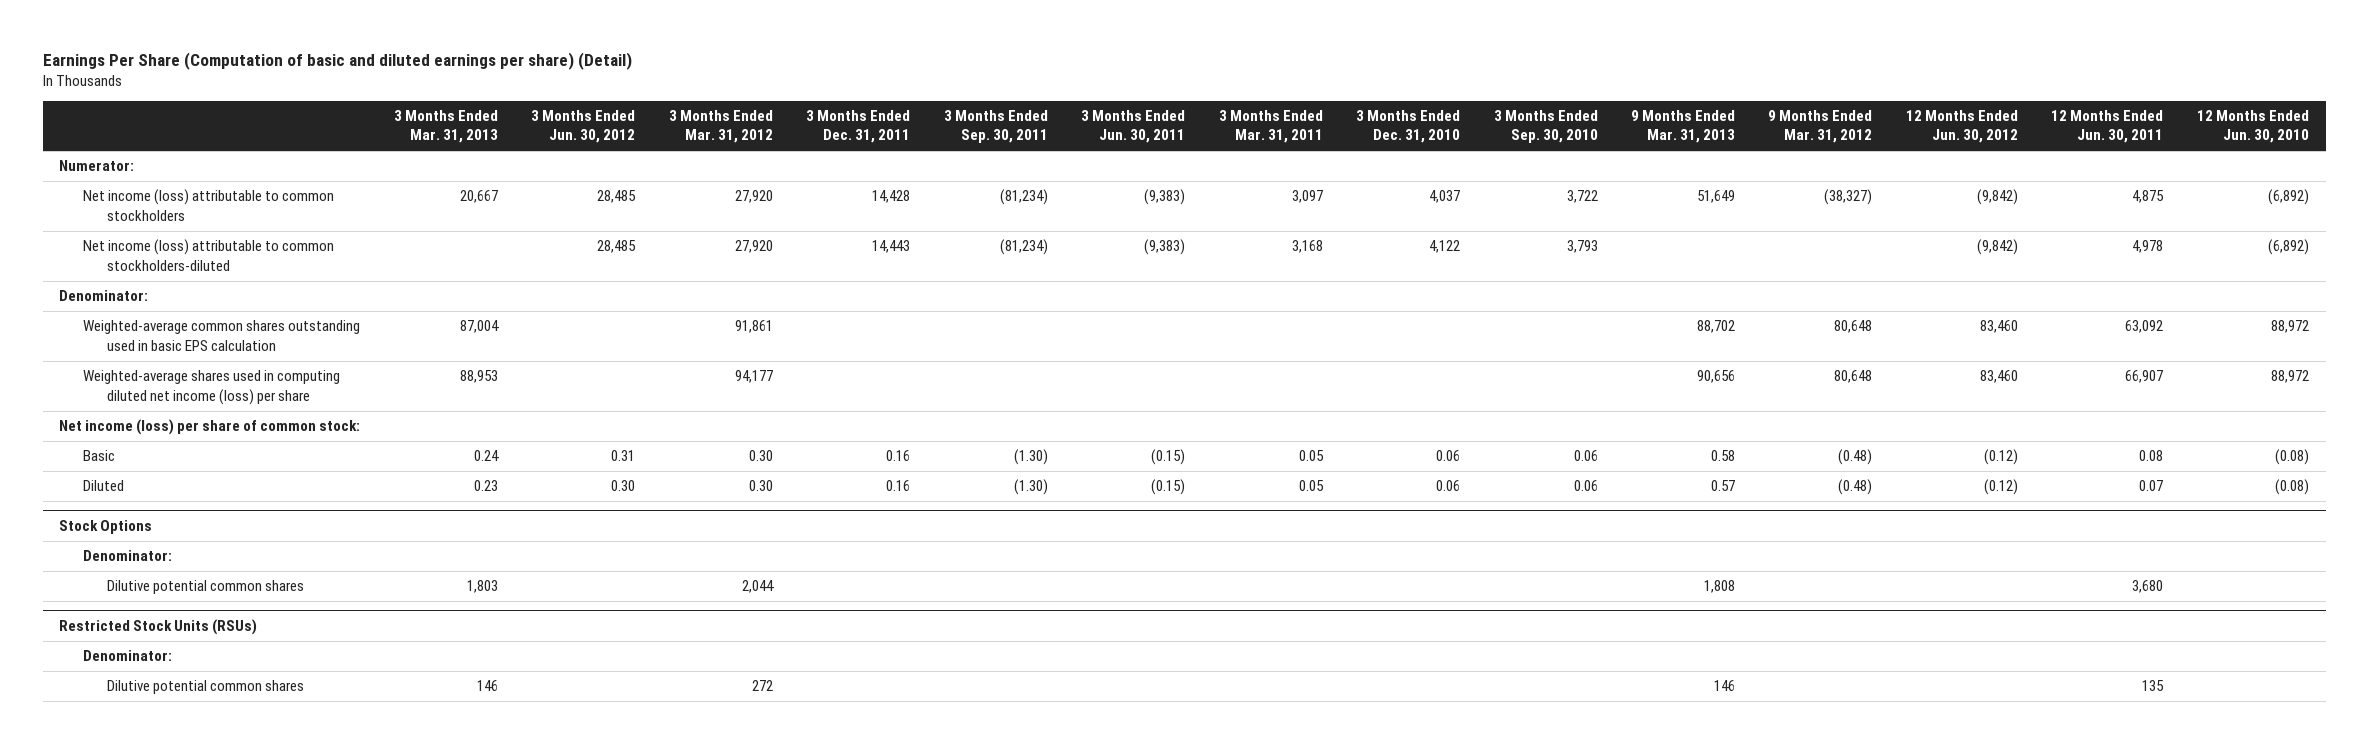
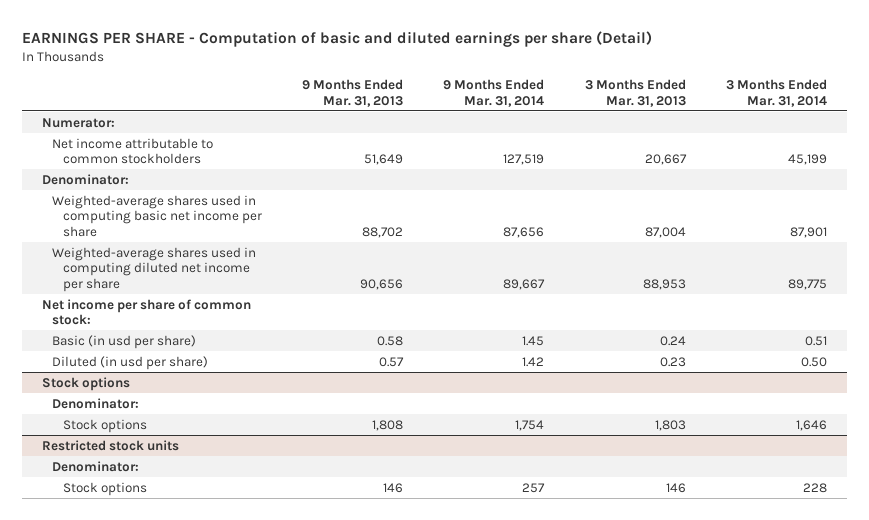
[42,51,632,70] Earnings Per Share (Computation of basic and diluted earnings per share) (Detail) -> [21,30,652,47] EARNINGS PER SHARE - Computation of basic and diluted earnings per share (Detail)
[531,110,636,144] 3 Months Ended Jun. 30, 2012 -> none
[668,110,773,144] 3 Months Ended Mar. 31, 2012 -> none
[806,110,911,144] 3 Months Ended Dec. 31, 2011 -> none
[943,110,1048,144] 3 Months Ended Sep. 30, 2011 -> none
[1081,110,1186,144] 3 Months Ended Jun. 30, 2011 -> none
[1218,110,1323,144] 3 Months Ended Mar. 31, 2011 -> none
[1356,110,1461,144] 3 Months Ended Dec. 31, 2010 -> none
[1493,110,1598,144] 3 Months Ended Sep. 30, 2010 -> none
[1768,110,1873,144] 9 Months Ended Mar. 31, 2012 -> none
[1905,110,2018,144] 12 Months Ended Jun. 30, 2012 -> none
[2051,110,2164,144] 12 Months Ended Jun. 30, 2011 -> none
[2196,110,2309,144] 12 Months Ended Jun. 30, 2010 -> none
none -> [443,78,545,107] 9 Months Ended Mar. 31, 2014
none -> [725,78,827,107] 3 Months Ended Mar. 31, 2014
[83,239,335,271] Net income (loss) attributable to common stockholders-diluted -> none
[83,189,335,221] Net income (loss) attributable to common stockholders -> [52,137,214,165] Net income attributable to common stockholders
[83,320,361,351] Weighted-average common shares outstanding used in basic EPS calculation -> [52,194,262,238] Weighted-average shares used in computing basic net income per share
[83,370,341,405] Weighted-average shares used in computing diluted net income (loss) per share -> [52,246,257,293] Weighted-average shares used in computing diluted net income per share
[59,419,361,436] Net income (loss) per share of common stock: -> [41,298,251,326] Net income per share of common stock:
[83,450,116,462] Basic -> [52,334,197,349] Basic (in usd per share)
[83,480,125,492] Diluted -> [52,355,209,370] Diluted (in usd per share)
[59,520,153,535] Stock Options -> [41,376,130,391] Stock options
[106,580,304,595] Dilutive potential common shares -> [62,418,147,433] Stock options
[59,619,258,636] Restricted Stock Units (RSUs) -> [41,439,179,451] Restricted stock units
[106,680,304,695] Dilutive potential common shares -> [62,481,147,496] Stock options

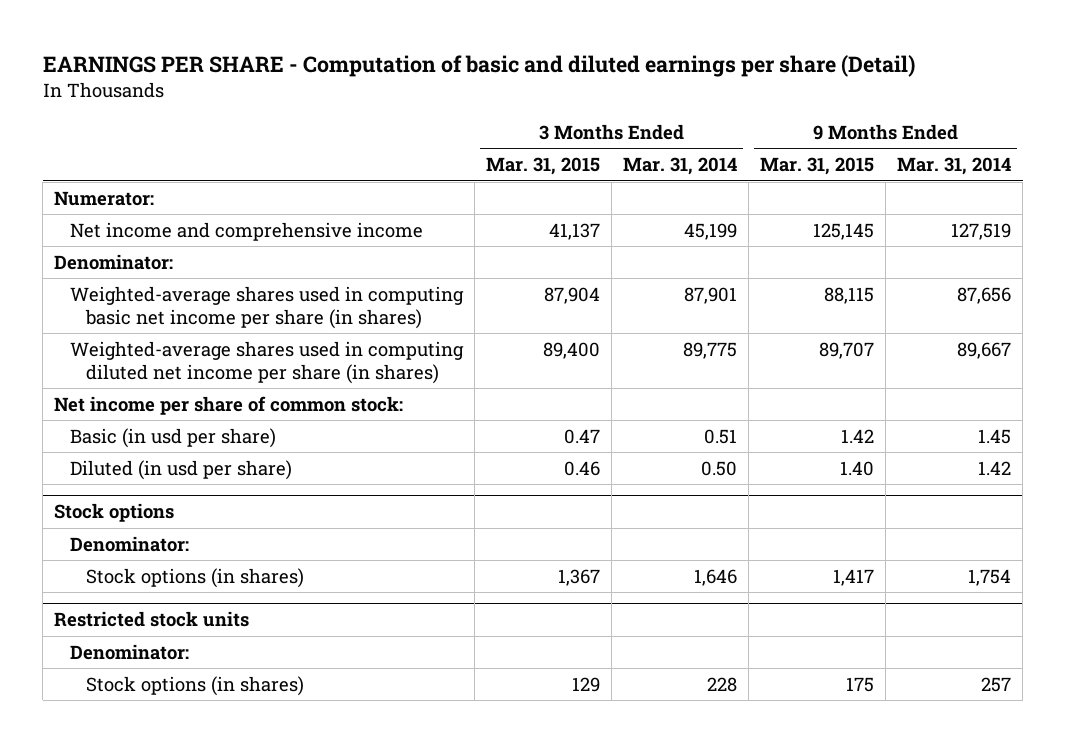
[302,78,404,107] 9 Months Ended Mar. 31, 2013 -> none
[584,78,686,107] 3 Months Ended Mar. 31, 2013 -> none
none -> [486,157,601,176] Mar. 31, 2015
none -> [760,157,875,176] Mar. 31, 2015
[52,137,214,165] Net income attributable to common stockholders -> [70,221,424,241] Net income and comprehensive income
[52,194,262,238] Weighted-average shares used in computing basic net income per share -> [70,285,465,330] Weighted-average shares used in computing basic net income per share (in shares)
[52,246,257,293] Weighted-average shares used in computing diluted net income per share -> [70,340,465,385] Weighted-average shares used in computing diluted net income per share (in shares)
[62,418,147,433] Stock options -> [85,567,304,588] Stock options (in shares)
[62,481,147,496] Stock options -> [85,675,304,696] Stock options (in shares)

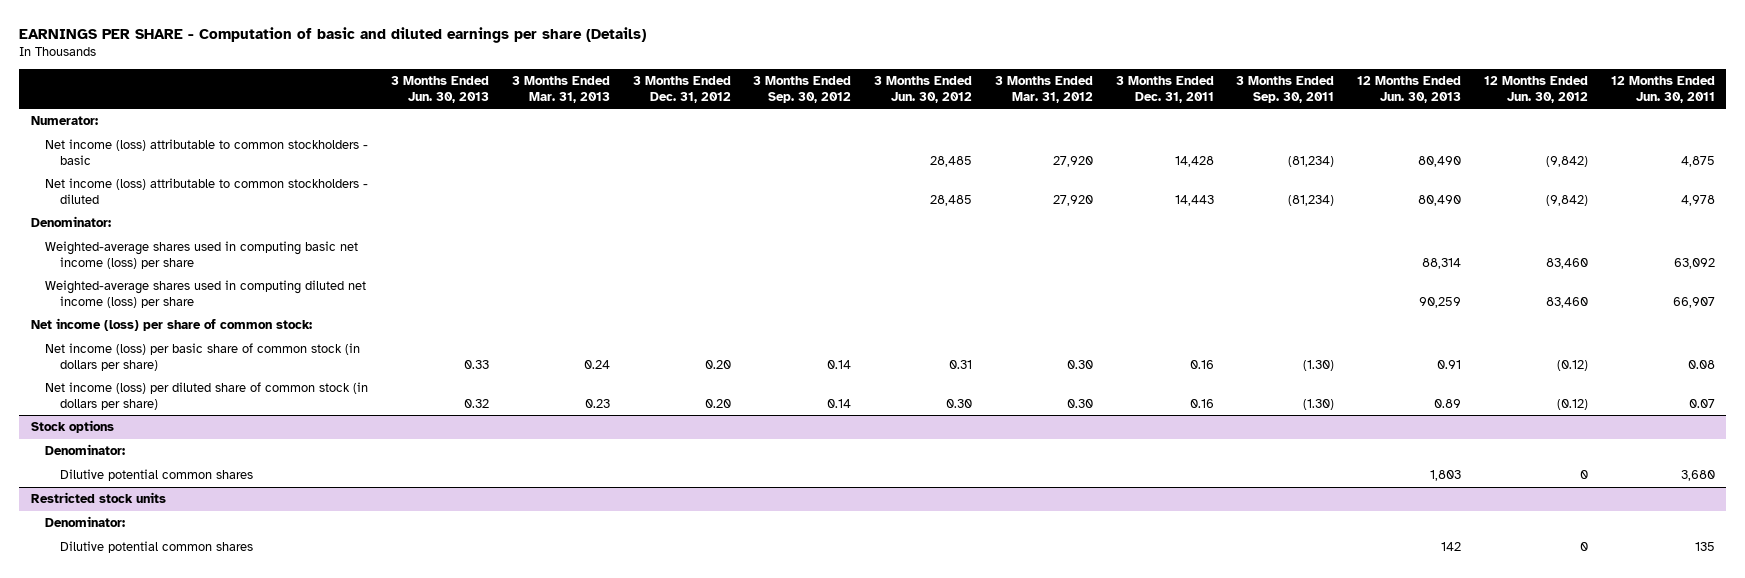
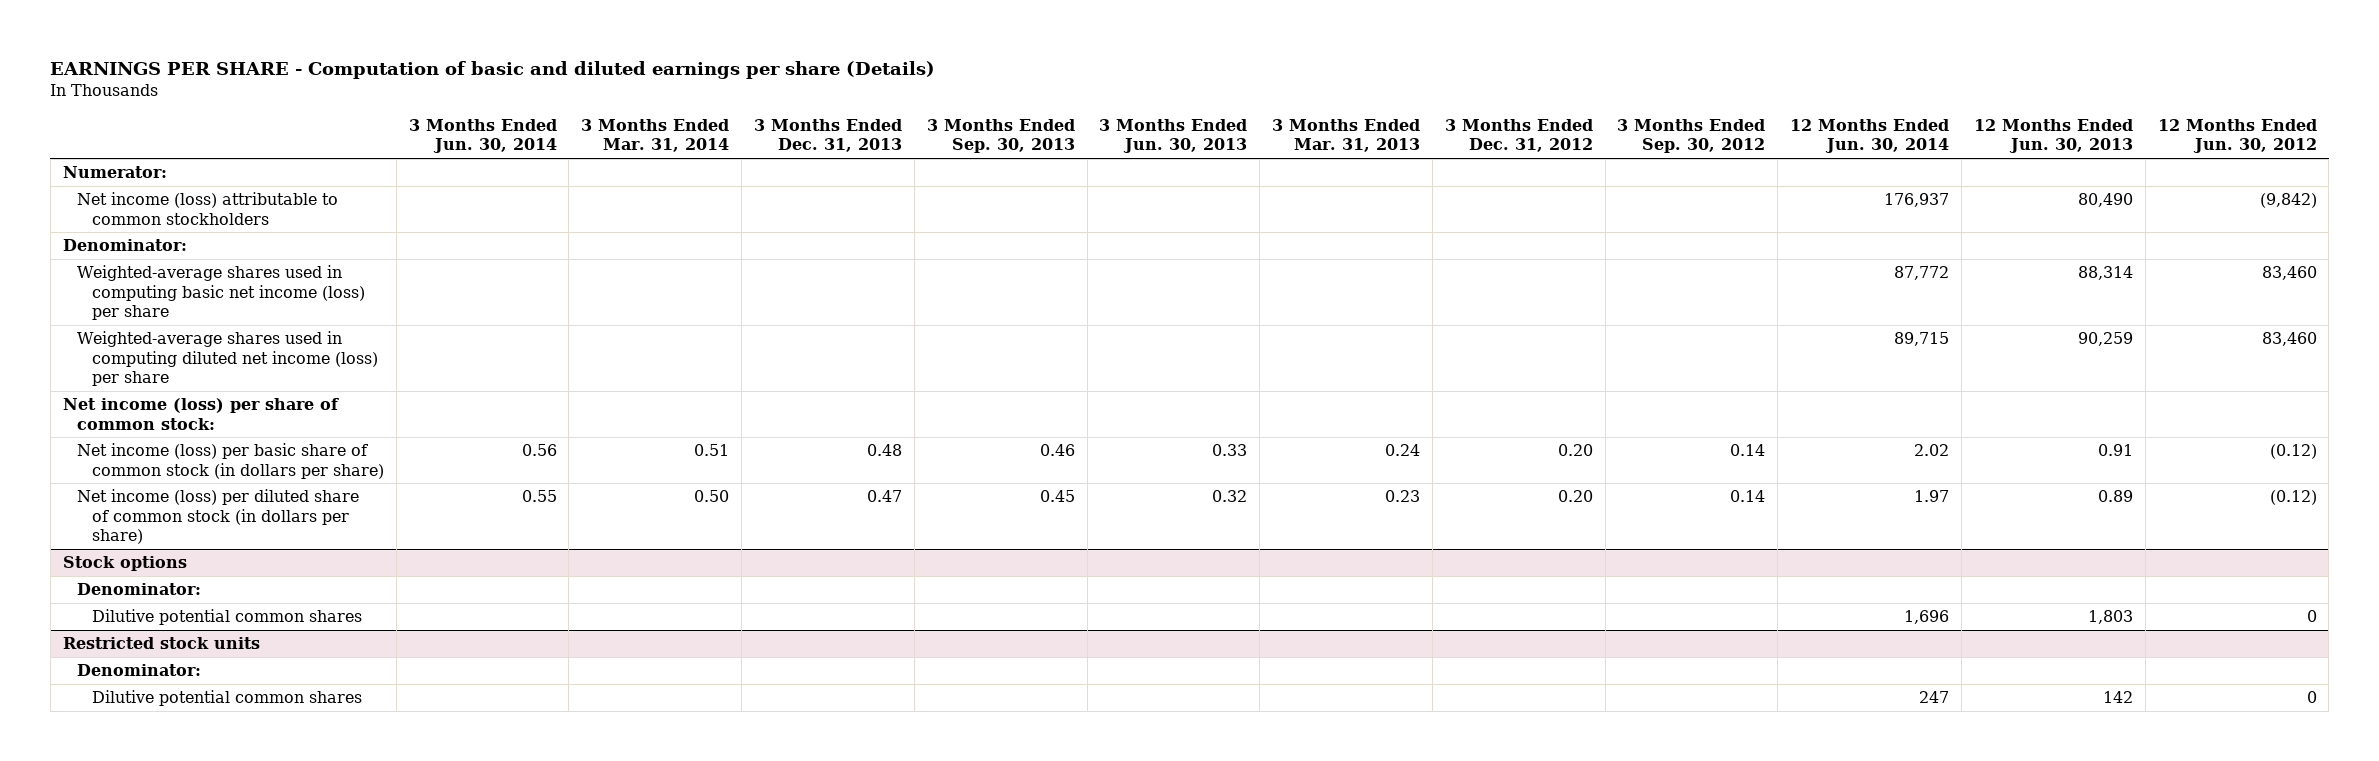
[874,76,973,103] 3 Months Ended Jun. 30, 2012 -> none
[994,76,1093,103] 3 Months Ended Mar. 31, 2012 -> none
[1115,76,1214,103] 3 Months Ended Dec. 31, 2011 -> none
[1236,76,1335,103] 3 Months Ended Sep. 30, 2011 -> none
[1610,76,1715,103] 12 Months Ended Jun. 30, 2011 -> none
none -> [408,119,557,154] 3 Months Ended Jun. 30, 2014
none -> [581,119,730,153] 3 Months Ended Mar. 31, 2014
none -> [754,119,903,153] 3 Months Ended Dec. 31, 2013
none -> [926,119,1075,154] 3 Months Ended Sep. 30, 2013
none -> [1790,119,1950,154] 12 Months Ended Jun. 30, 2014
[45,178,369,204] Net income (loss) attributable to common stockholders - diluted -> none
[45,139,369,165] Net income (loss) attributable to common stockholders - basic -> [77,192,339,225] Net income (loss) attributable to common stockholders

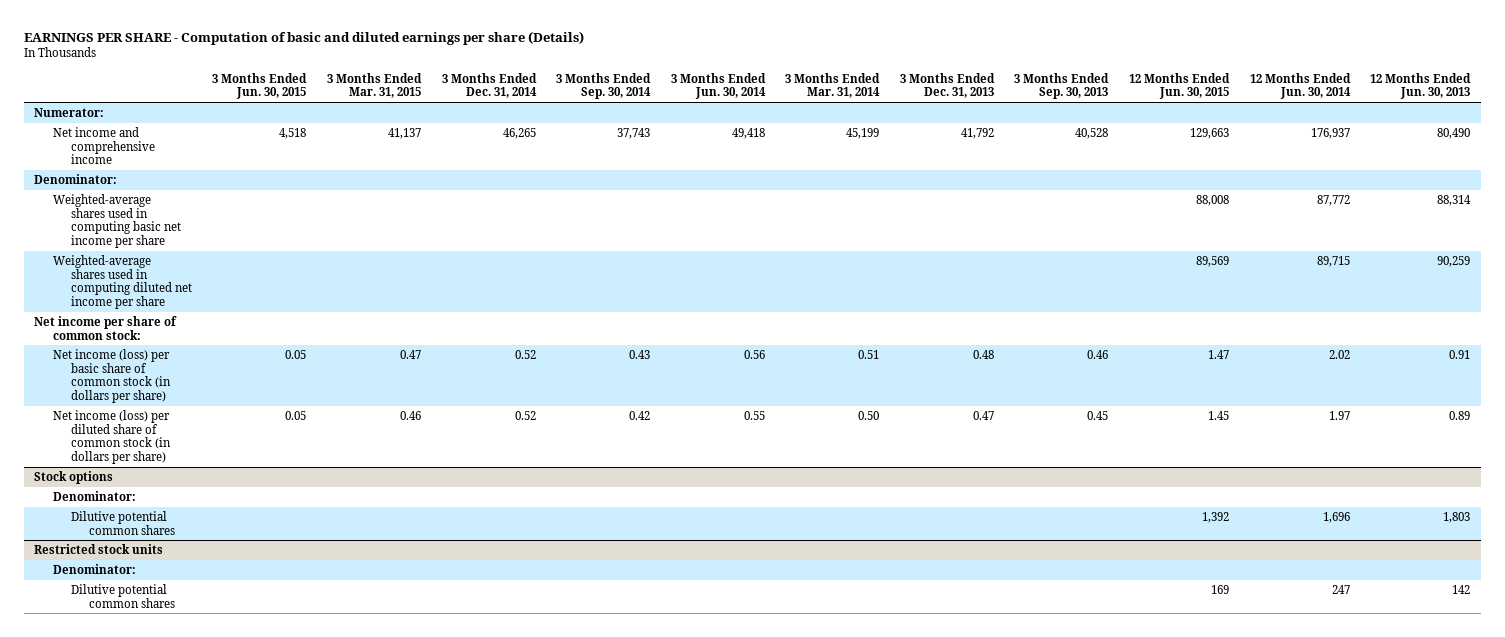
[1099,119,1248,154] 3 Months Ended Jun. 30, 2013 -> none
[1272,119,1421,153] 3 Months Ended Mar. 31, 2013 -> none
[1444,119,1593,153] 3 Months Ended Dec. 31, 2012 -> none
[1617,119,1766,154] 3 Months Ended Sep. 30, 2012 -> none
[2157,119,2317,154] 12 Months Ended Jun. 30, 2012 -> none
none -> [212,72,308,100] 3 Months Ended Jun. 30, 2015
none -> [326,72,422,99] 3 Months Ended Mar. 31, 2015
none -> [441,72,537,99] 3 Months Ended Dec. 31, 2014
none -> [556,72,652,100] 3 Months Ended Sep. 30, 2014
none -> [1129,72,1231,100] 12 Months Ended Jun. 30, 2015
[77,192,339,225] Net income (loss) attributable to common stockholders -> none
none -> [52,127,155,165] Net income and comprehensive income
[77,265,365,320] Weighted-average shares used in computing basic net income (loss) per share -> [52,194,181,249] Weighted-average shares used in computing basic net income per share
[77,331,378,386] Weighted-average shares used in computing diluted net income (loss) per share -> [52,255,192,310] Weighted-average shares used in computing diluted net income per share
[62,398,339,430] Net income (loss) per share of common stock: -> [34,316,178,340] Net income per share of common stock:

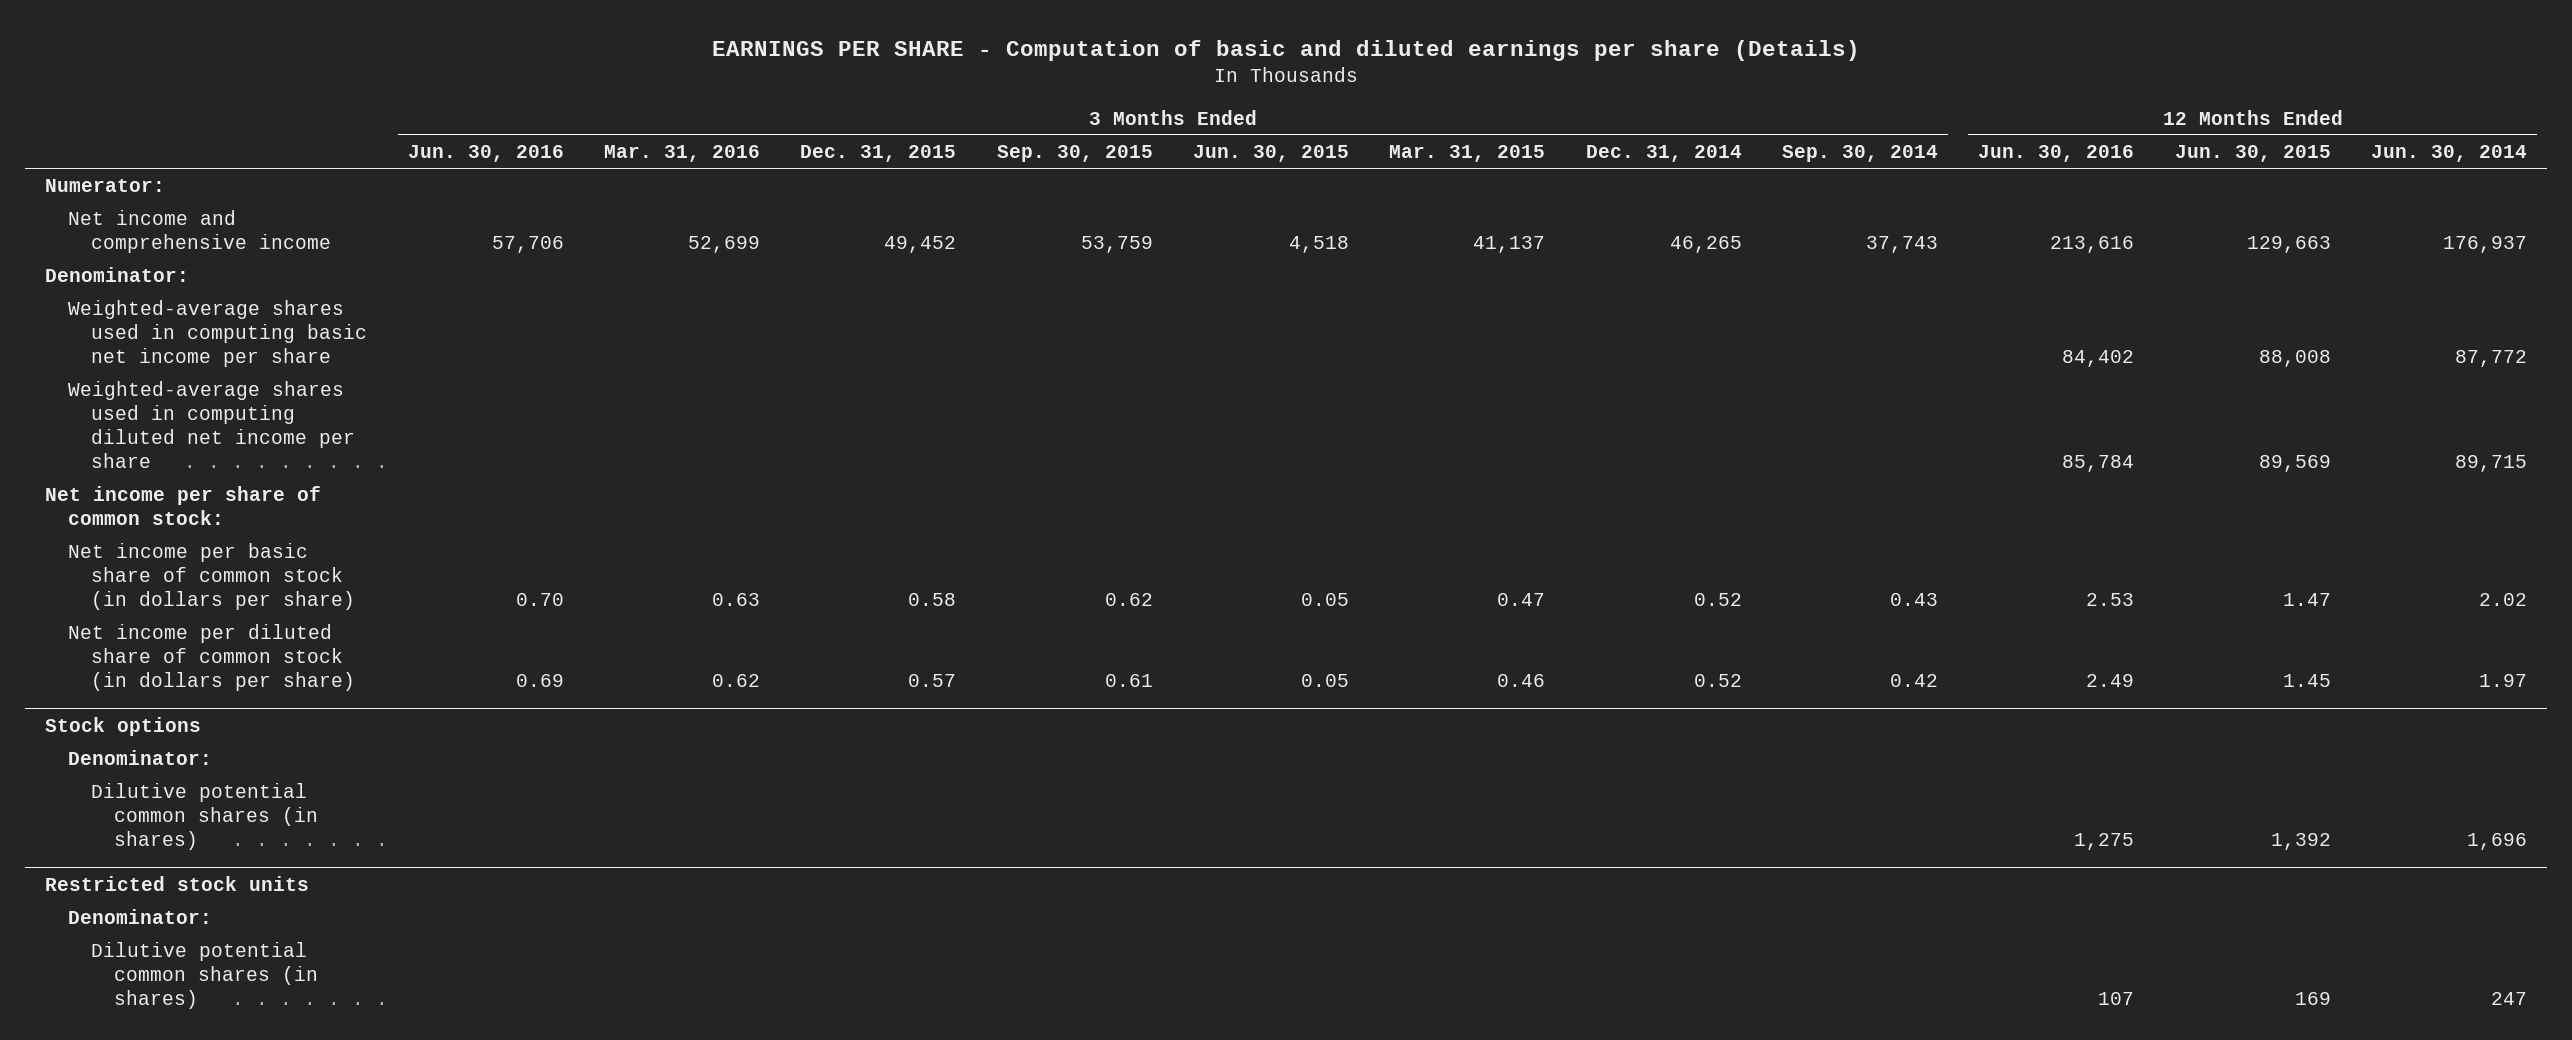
[670,72,766,100] 3 Months Ended Jun. 30, 2014 -> none
[785,72,881,99] 3 Months Ended Mar. 31, 2014 -> none
[899,72,995,99] 3 Months Ended Dec. 31, 2013 -> none
[1014,72,1110,100] 3 Months Ended Sep. 30, 2013 -> none
[1370,72,1472,100] 12 Months Ended Jun. 30, 2013 -> none
none -> [407,144,564,162] Jun. 30, 2016
none -> [604,144,761,162] Mar. 31, 2016
none -> [800,144,957,162] Dec. 31, 2015
none -> [996,144,1153,162] Sep. 30, 2015
none -> [1978,144,2135,162] Jun. 30, 2016
[52,349,171,404] Net income (loss) per basic share of common stock (in dollars per share) -> [68,543,356,611] Net income per basic share of common stock (in dollars per share)
[52,410,171,465] Net income (loss) per diluted share of common stock (in dollars per share) -> [68,624,356,692] Net income per diluted share of common stock (in dollars per share)
[70,511,175,535] Dilutive potential common shares -> [91,783,319,851] Dilutive potential common shares (in shares)
[70,584,175,608] Dilutive potential common shares -> [91,942,319,1010] Dilutive potential common shares (in shares)

